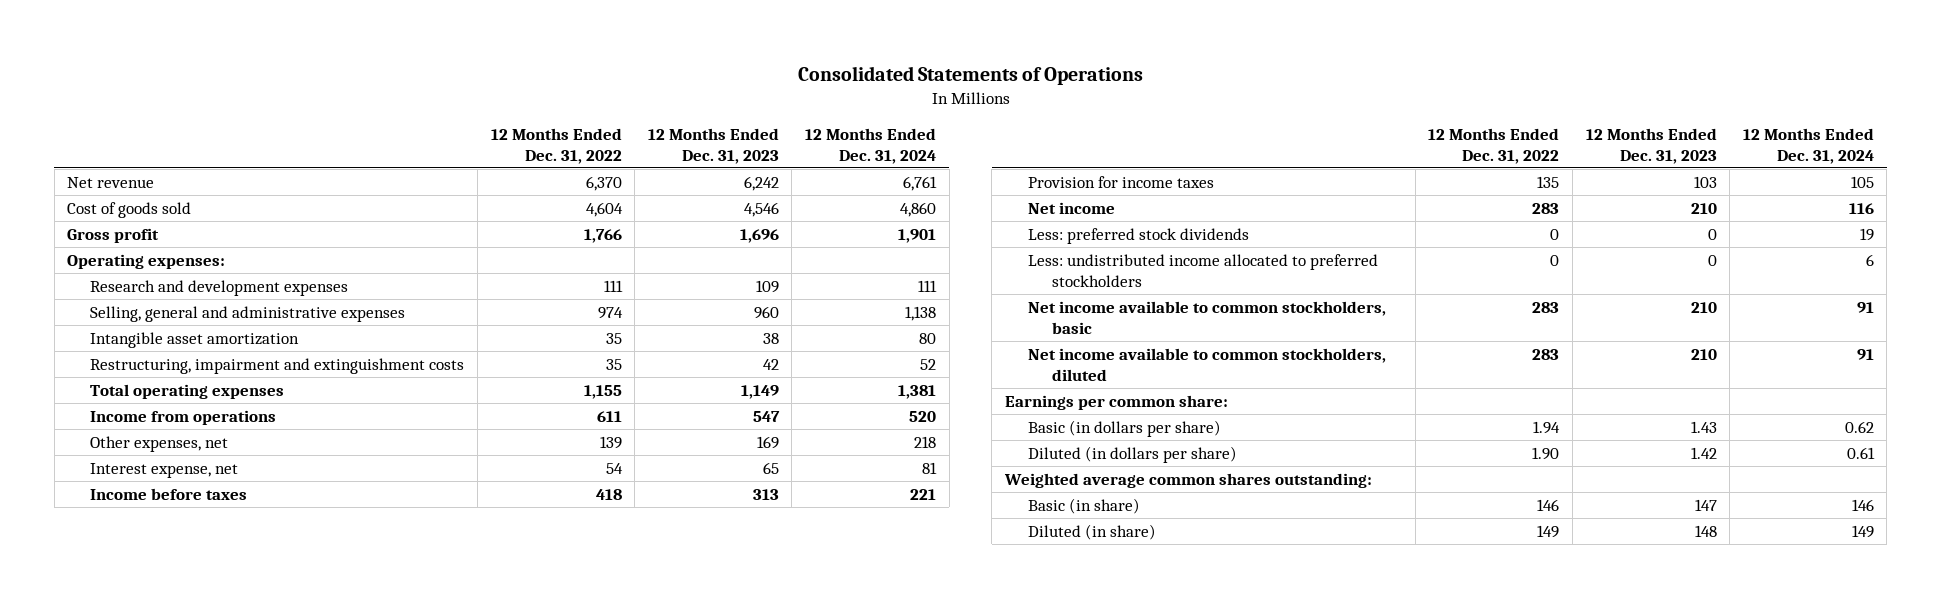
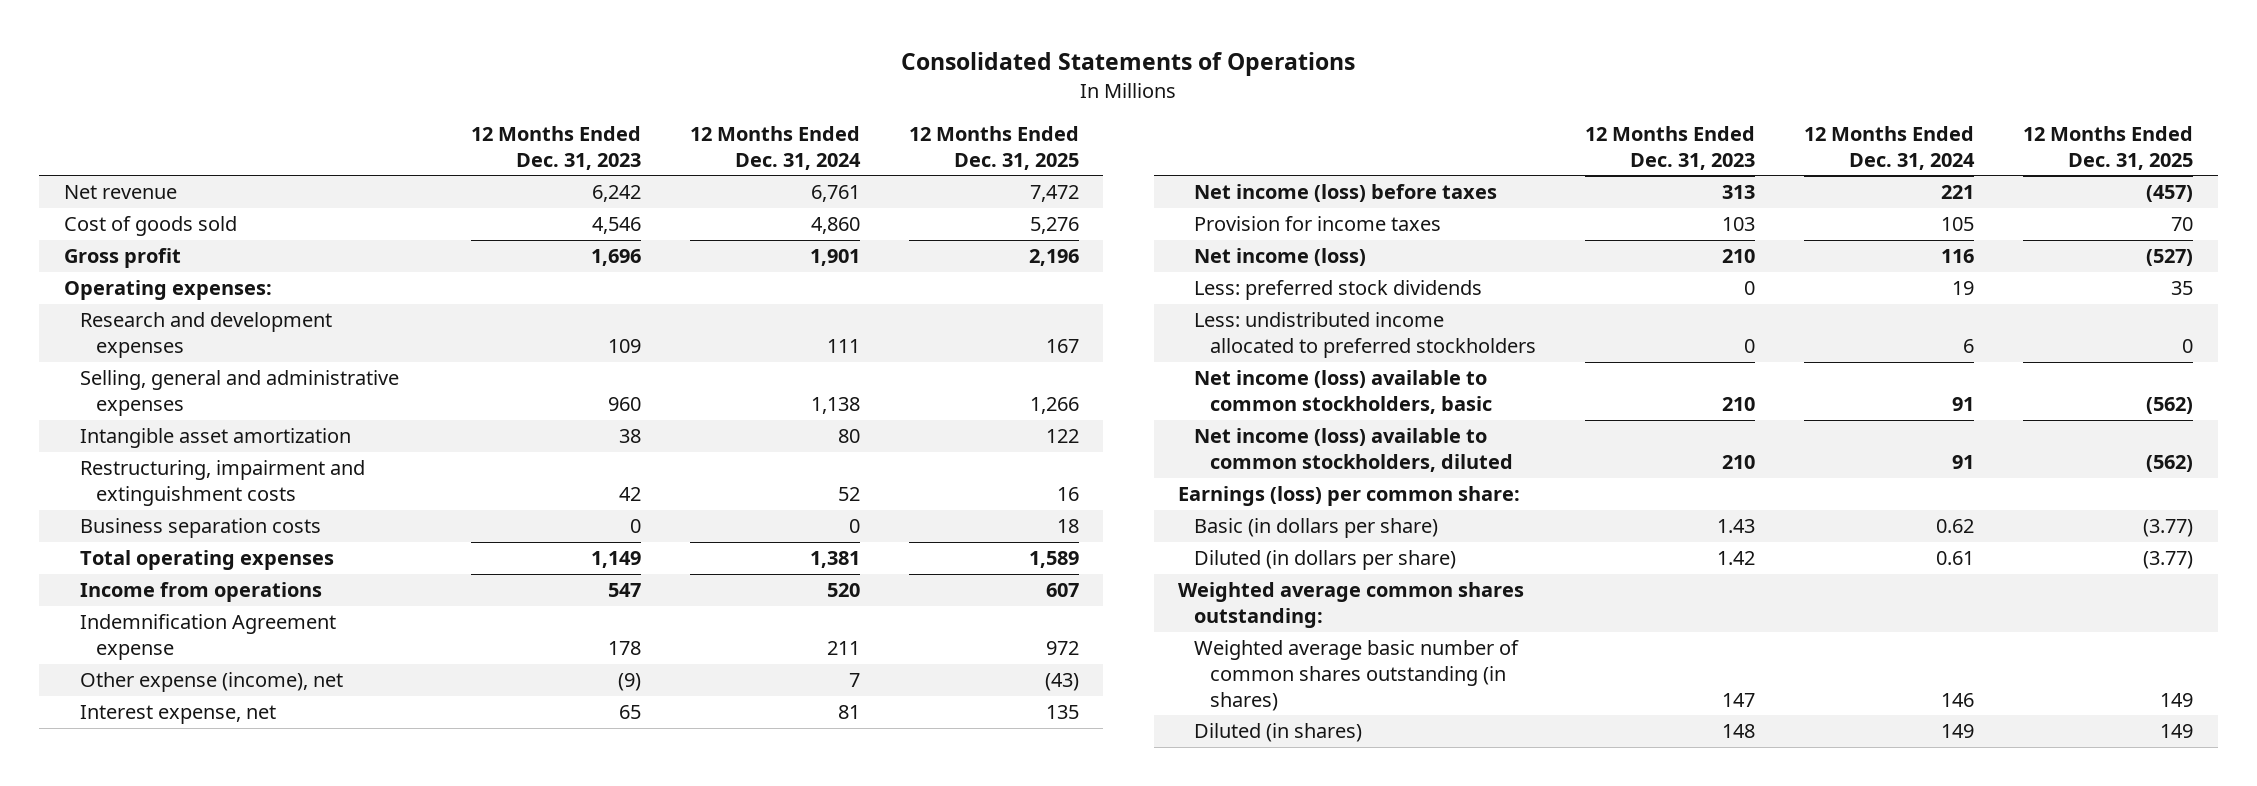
[490,128,622,164] 12 Months Ended Dec. 31, 2022 -> none
none -> [908,125,1079,170] 12 Months Ended Dec. 31, 2025
none -> [79,518,321,539] Business separation costs
none -> [79,614,336,660] Indemnification Agreement expense
[90,435,229,452] Other expenses, net -> [79,672,343,693] Other expense (income), net
[756,435,779,449] 169 -> [617,673,641,692] (9)
[913,435,936,448] 218 -> [848,673,860,688] 7
[90,487,248,500] Income before taxes -> [1194,184,1498,203] Net income (loss) before taxes
[1028,201,1116,214] Net income -> [1194,248,1367,267] Net income (loss)
[1028,300,1387,334] Net income available to common stockholders, basic -> [1194,370,1493,414] Net income (loss) available to common stockholders, basic
[1028,347,1387,381] Net income available to common stockholders, diluted -> [1194,428,1514,472] Net income (loss) available to common stockholders, diluted
[1005,394,1229,410] Earnings per common share: -> [1178,486,1521,507] Earnings (loss) per common share:
[1028,497,1141,514] Basic (in share) -> [1194,640,1520,711] Weighted average basic number of common shares outstanding (in shares)
[1028,523,1157,540] Diluted (in share) -> [1194,723,1363,743] Diluted (in shares)

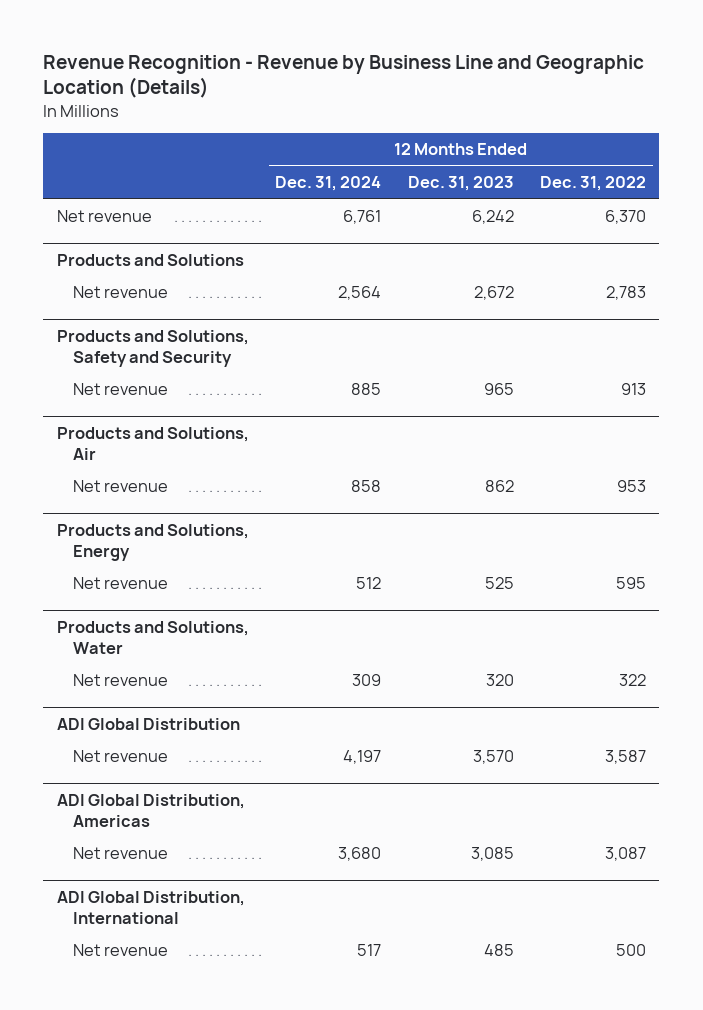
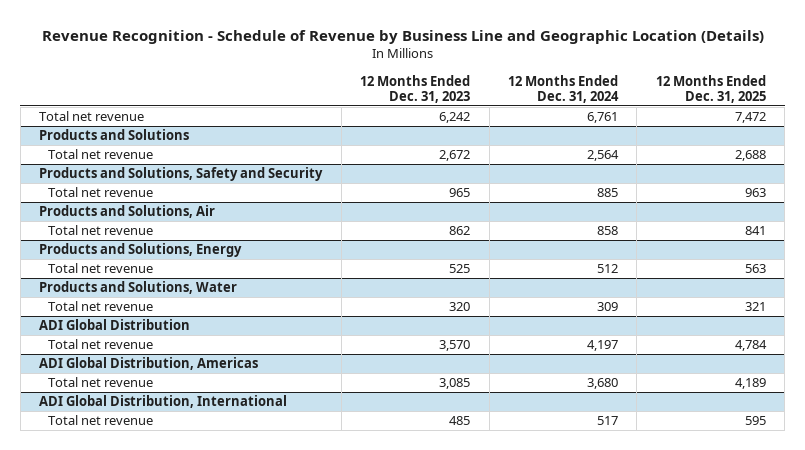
[43,54,645,99] Revenue Recognition - Revenue by Business Line and Geographic Location (Details) -> [41,29,764,44] Revenue Recognition - Schedule of Revenue by Business Line and Geographic Location (Details)
[540,176,647,192] Dec. 31, 2022 -> none
none -> [655,74,766,104] 12 Months Ended Dec. 31, 2025
[56,210,152,223] Net revenue -> [39,111,145,122] Total net revenue
[72,286,168,299] Net revenue -> [48,149,154,160] Total net revenue
[72,383,168,396] Net revenue -> [48,187,154,198] Total net revenue
[72,480,168,493] Net revenue -> [48,225,154,236] Total net revenue
[72,577,168,590] Net revenue -> [48,263,154,274] Total net revenue
[72,674,168,687] Net revenue -> [48,301,154,312] Total net revenue
[72,750,168,763] Net revenue -> [48,339,154,350] Total net revenue
[72,847,168,860] Net revenue -> [48,377,154,388] Total net revenue
[72,944,168,957] Net revenue -> [48,415,154,426] Total net revenue

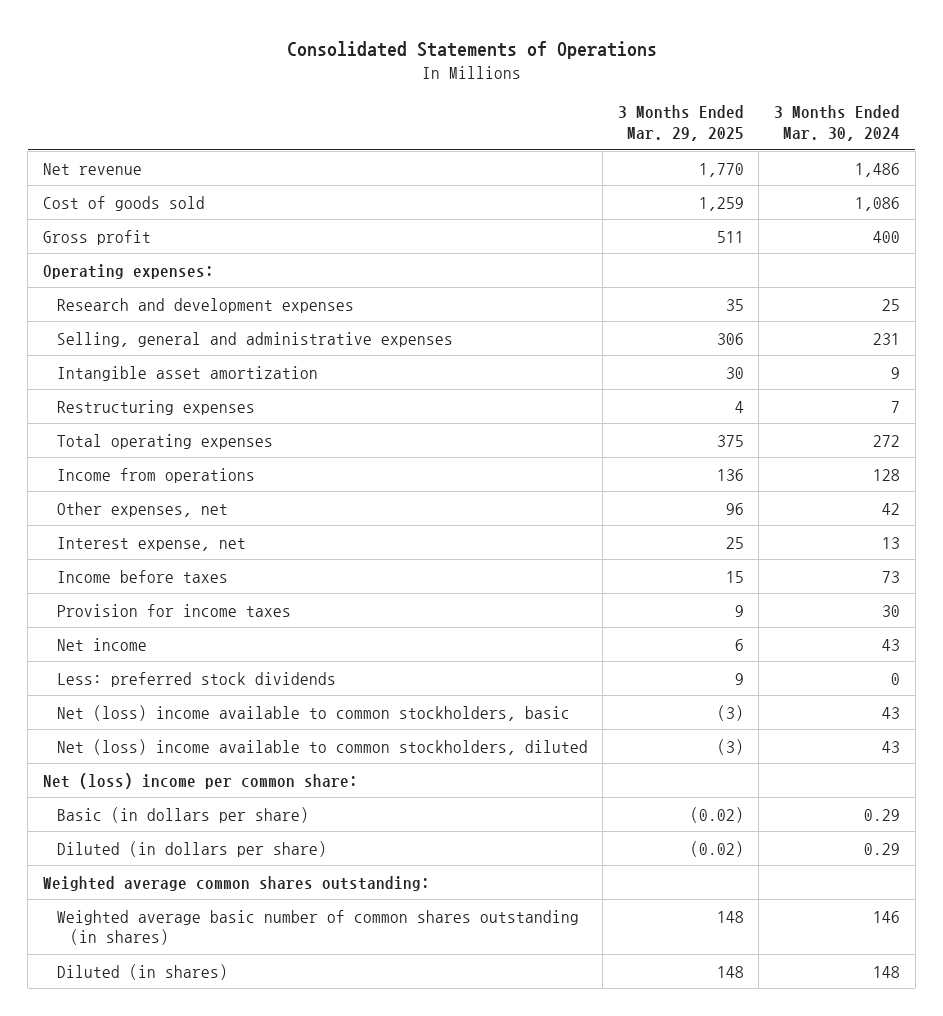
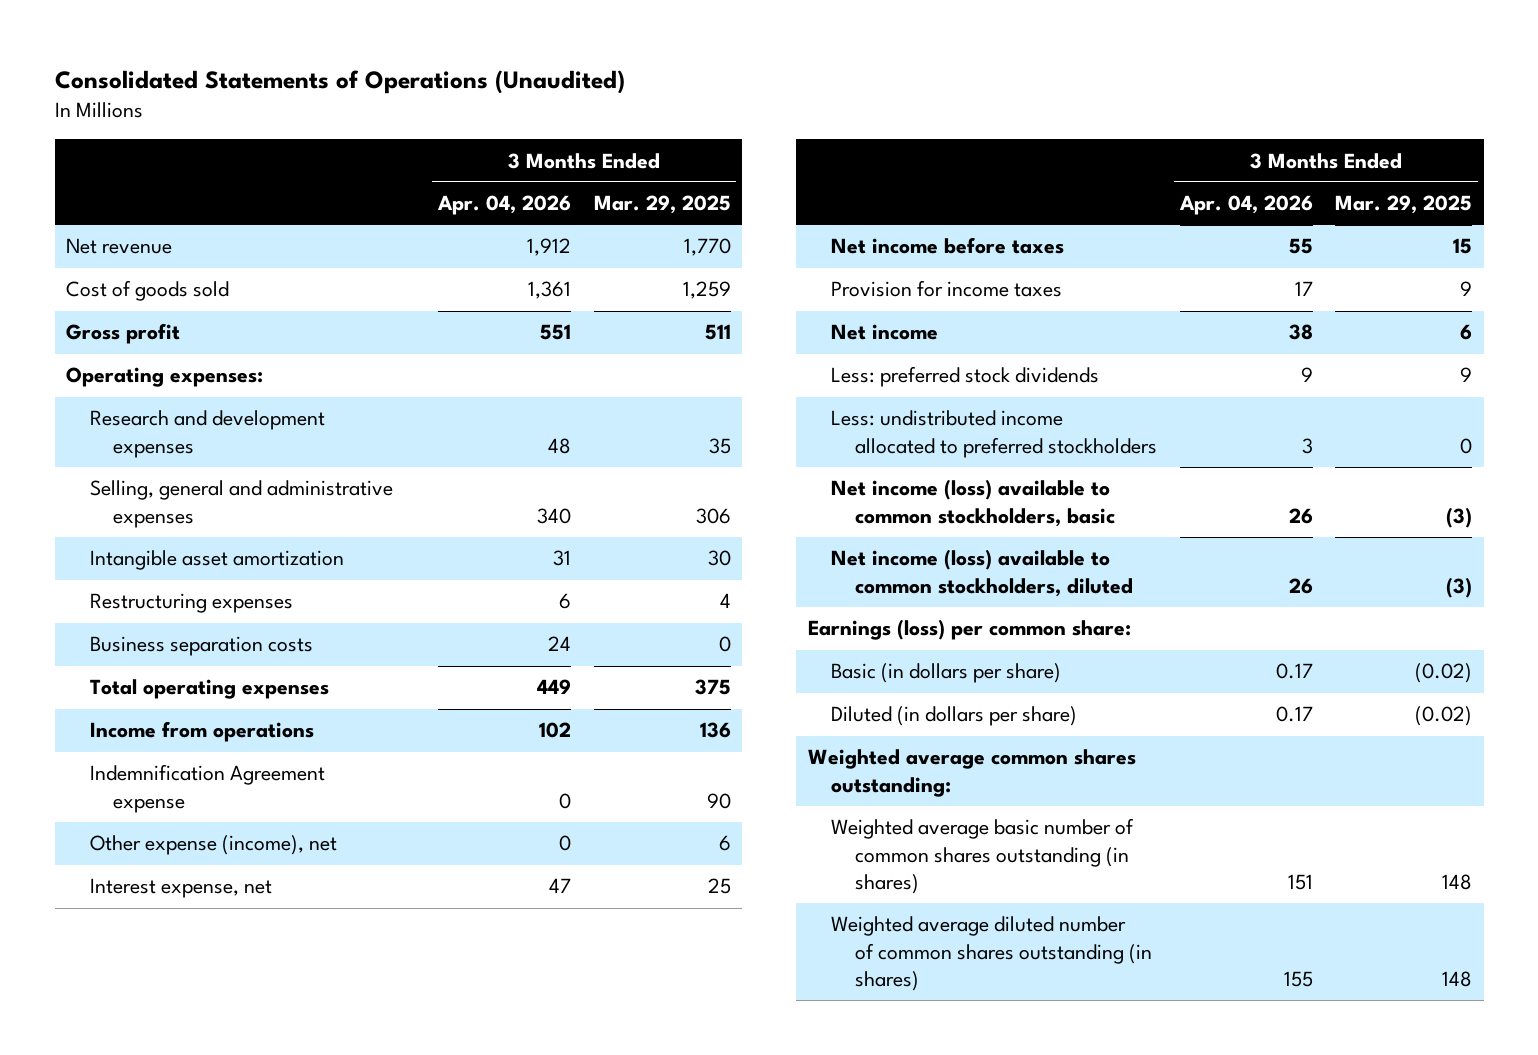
[286,40,657,59] Consolidated Statements of Operations -> [54,70,625,95] Consolidated Statements of Operations (Unaudited)
[774,105,901,142] 3 Months Ended Mar. 30, 2024 -> none
none -> [436,195,571,216] Apr. 04, 2026
none -> [89,636,313,657] Business separation costs
none -> [89,764,325,813] Indemnification Agreement expense
[56,501,228,517] Other expenses, net -> [89,835,337,856] Other expense (income), net
[725,502,744,515] 96 -> [718,835,731,852] 6
[56,569,228,583] Income before taxes -> [831,237,1065,255] Net income before taxes
none -> [831,410,1157,458] Less: undistributed income allocated to preferred stockholders
[56,704,570,721] Net (loss) income available to common stockholders, basic -> [831,479,1115,527] Net income (loss) available to common stockholders, basic
[56,738,588,755] Net (loss) income available to common stockholders, diluted -> [831,549,1133,597] Net income (loss) available to common stockholders, diluted
[43,772,359,789] Net (loss) income per common share: -> [807,619,1131,641] Earnings (loss) per common share:
[56,963,228,980] Diluted (in shares) -> [831,916,1152,991] Weighted average diluted number of common shares outstanding (in shares)

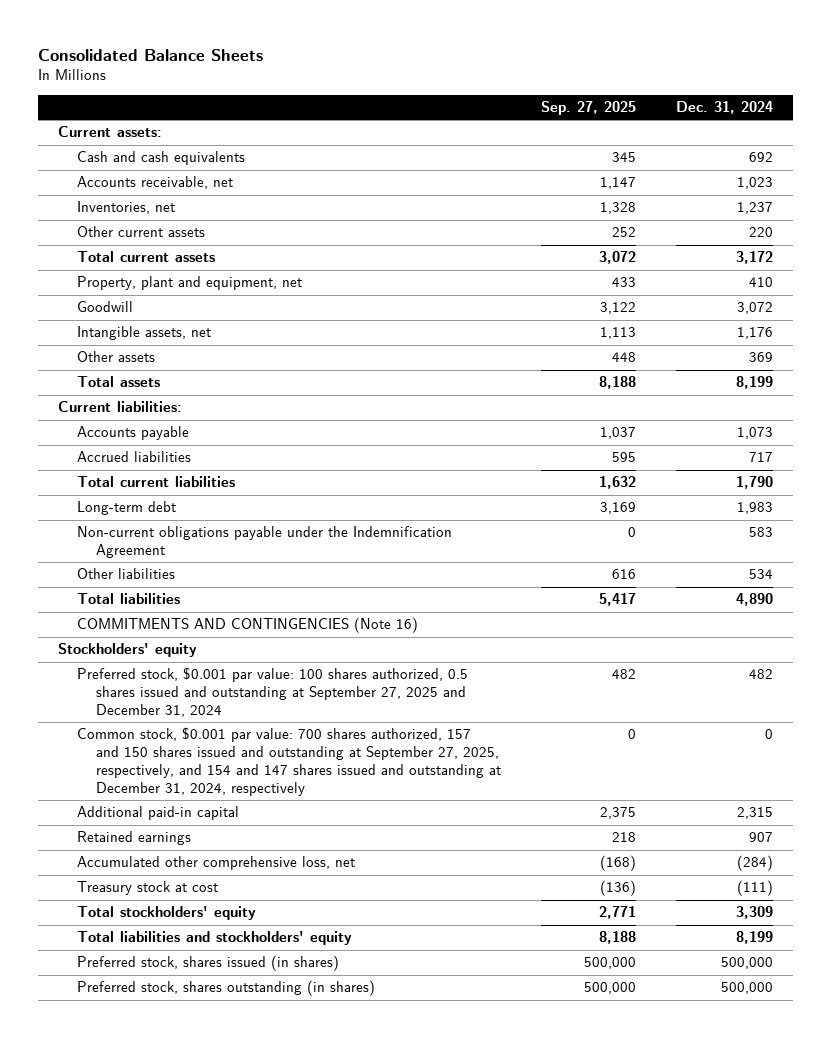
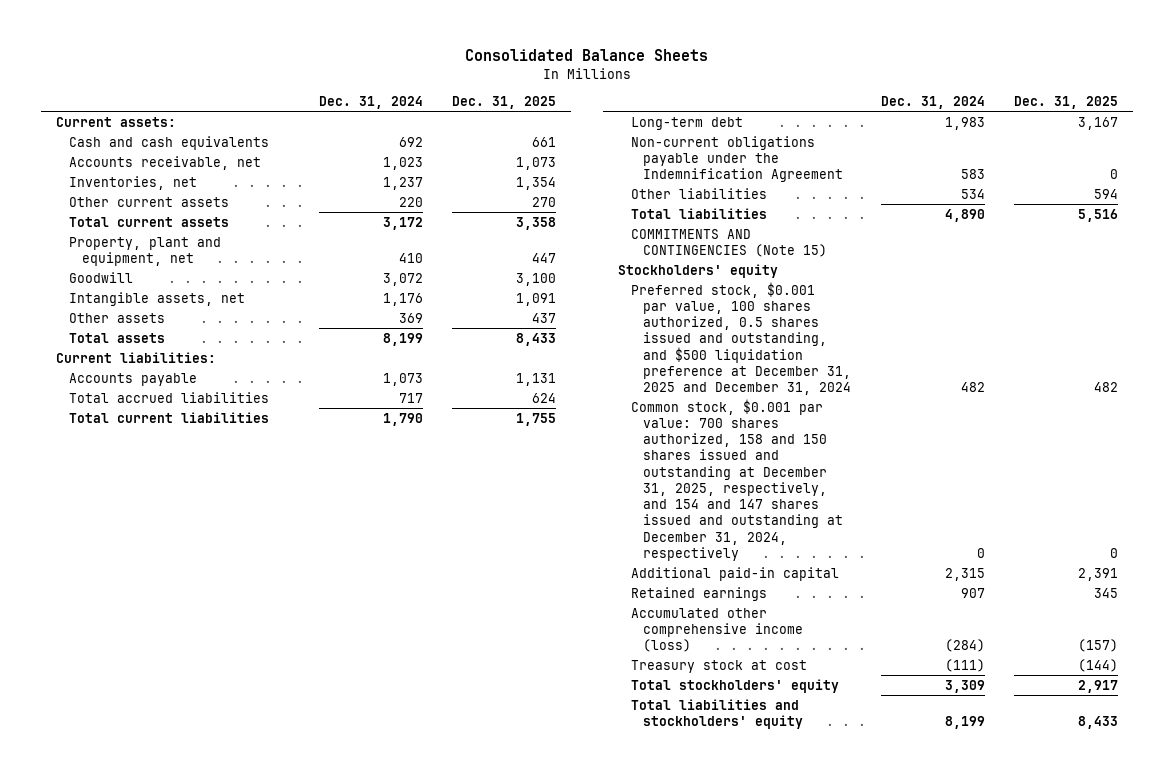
[540,101,636,116] Sep. 27, 2025 -> none
none -> [452,96,557,110] Dec. 31, 2025
[76,451,191,463] Accrued liabilities -> [68,391,269,403] Total accrued liabilities
[76,617,418,634] COMMITMENTS AND CONTINGENCIES (Note 16) -> [630,228,828,257] COMMITMENTS AND CONTINGENCIES (Note 15)
[76,667,468,717] Preferred stock, $0.001 par value: 100 shares authorized, 0.5 shares issued and outstanding at September 27, 2025 and December 31, 2024 -> [630,281,852,396] Preferred stock, $0.001 par value, 100 shares authorized, 0.5 shares issued and outstanding, and $500 liquidation preference at December 31, 2025 and December 31, 2024
[76,727,501,796] Common stock, $0.001 par value: 700 shares authorized, 157 and 150 shares issued and outstanding at September 27, 2025, respectively, and 154 and 147 shares issued and outstanding at December 31, 2024, respectively -> [630,398,844,562] Common stock, $0.001 par value: 700 shares authorized, 158 and 150 shares issued and outstanding at December 31, 2025, respectively, and 154 and 147 shares issued and outstanding at December 31, 2024, respectively
[76,856,355,871] Accumulated other comprehensive loss, net -> [630,607,804,653] Accumulated other comprehensive income (loss)
[76,955,339,972] Preferred stock, shares issued (in shares) -> none
[76,980,375,997] Preferred stock, shares outstanding (in shares) -> none

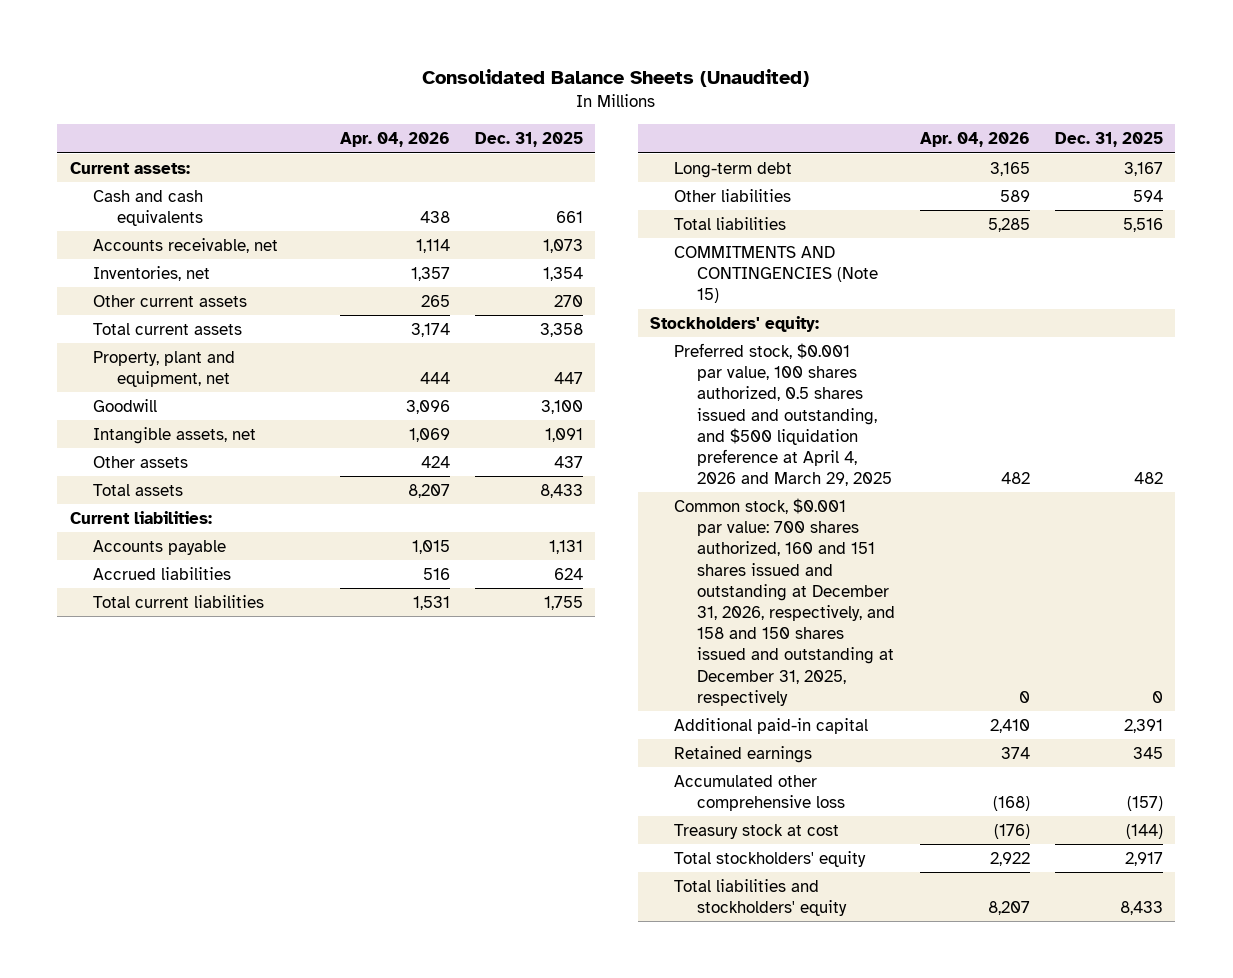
[464,49,708,62] Consolidated Balance Sheets -> [422,69,810,88] Consolidated Balance Sheets (Unaudited)
[318,96,423,110] Dec. 31, 2024 -> none
none -> [339,132,450,148] Apr. 04, 2026
[68,391,269,403] Total accrued liabilities -> [93,566,232,580] Accrued liabilities
[630,135,844,183] Non-current obligations payable under the Indemnification Agreement -> none
[617,263,778,278] Stockholders' equity -> [650,315,820,332] Stockholders' equity:
[630,281,852,396] Preferred stock, $0.001 par value, 100 shares authorized, 0.5 shares issued and outstanding, and $500 liquidation preference at December 31, 2025 and December 31, 2024 -> [673,342,893,487] Preferred stock, $0.001 par value, 100 shares authorized, 0.5 shares issued and outstanding, and $500 liquidation preference at April 4, 2026 and March 29, 2025
[630,398,844,562] Common stock, $0.001 par value: 700 shares authorized, 158 and 150 shares issued and outstanding at December 31, 2025, respectively, and 154 and 147 shares issued and outstanding at December 31, 2024, respectively -> [673,497,896,706] Common stock, $0.001 par value: 700 shares authorized, 160 and 151 shares issued and outstanding at December 31, 2026, respectively, and 158 and 150 shares issued and outstanding at December 31, 2025, respectively
[630,607,804,653] Accumulated other comprehensive income (loss) -> [673,774,846,812] Accumulated other comprehensive loss

